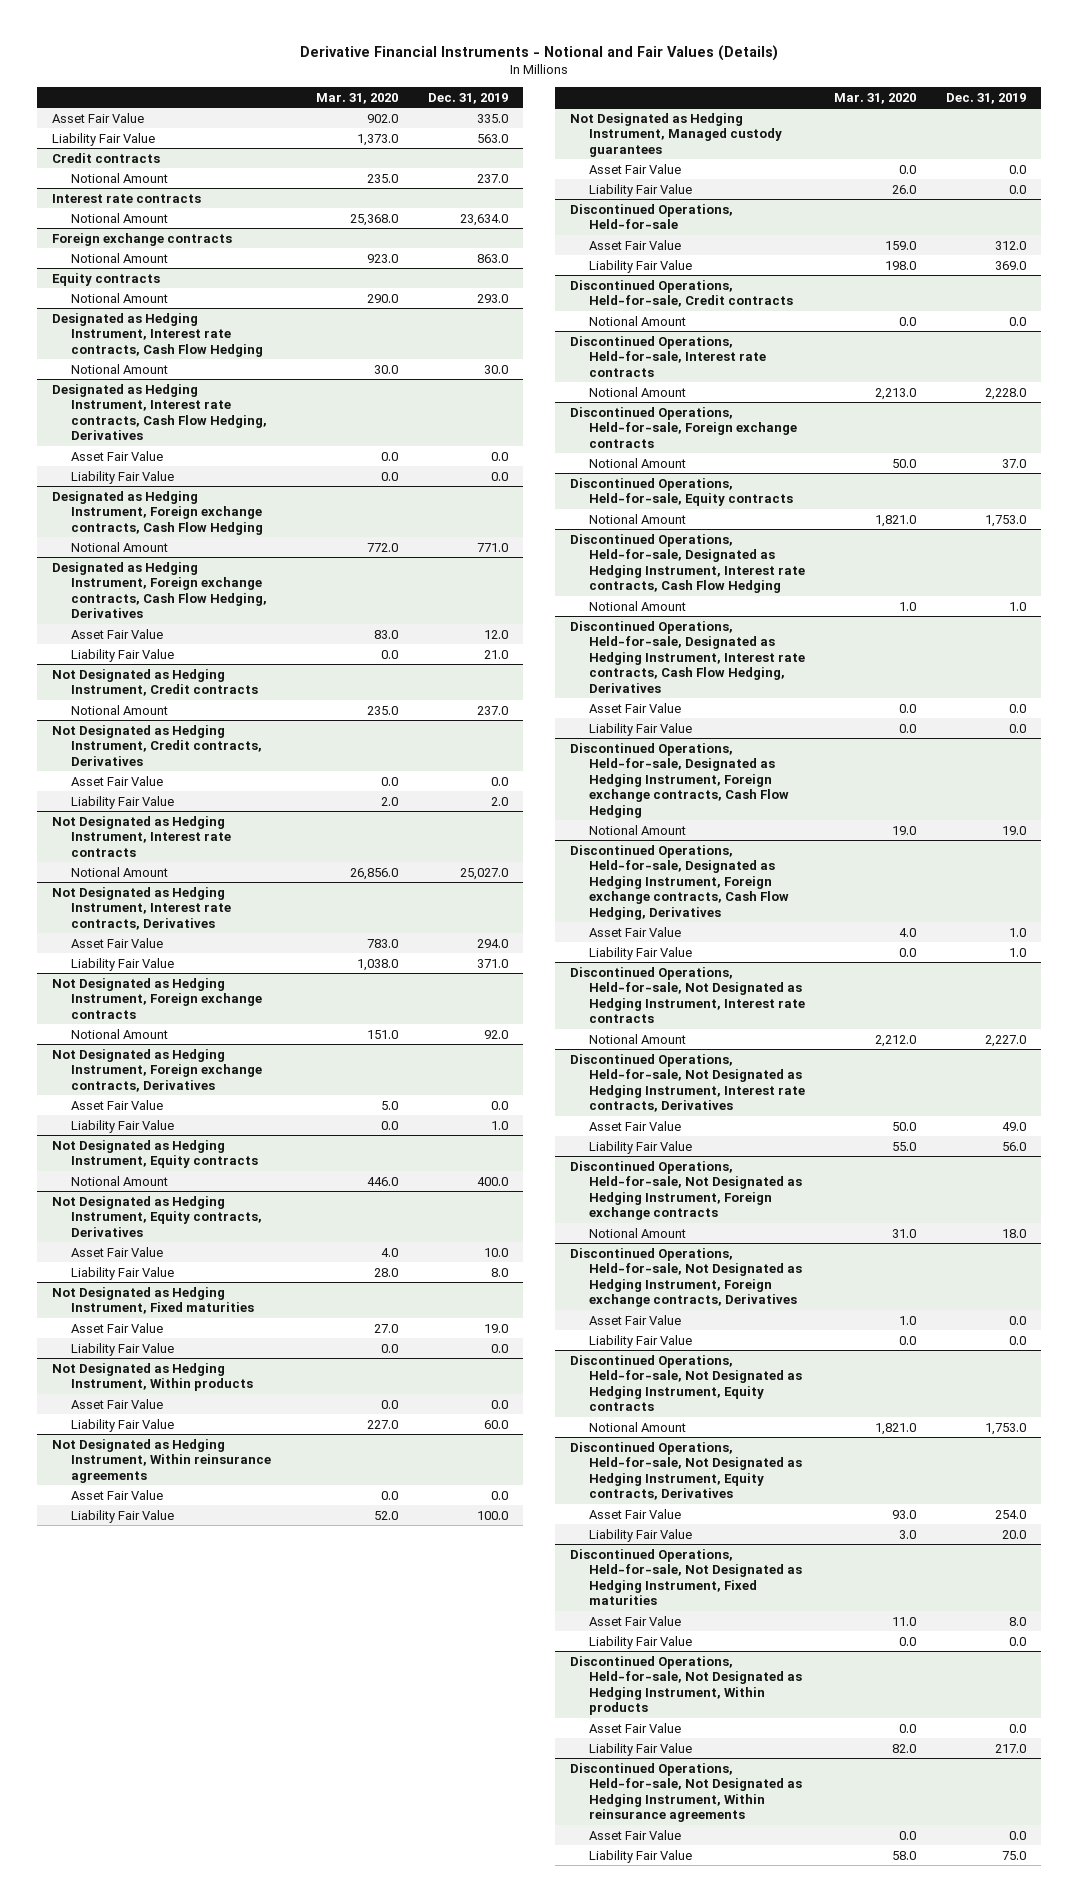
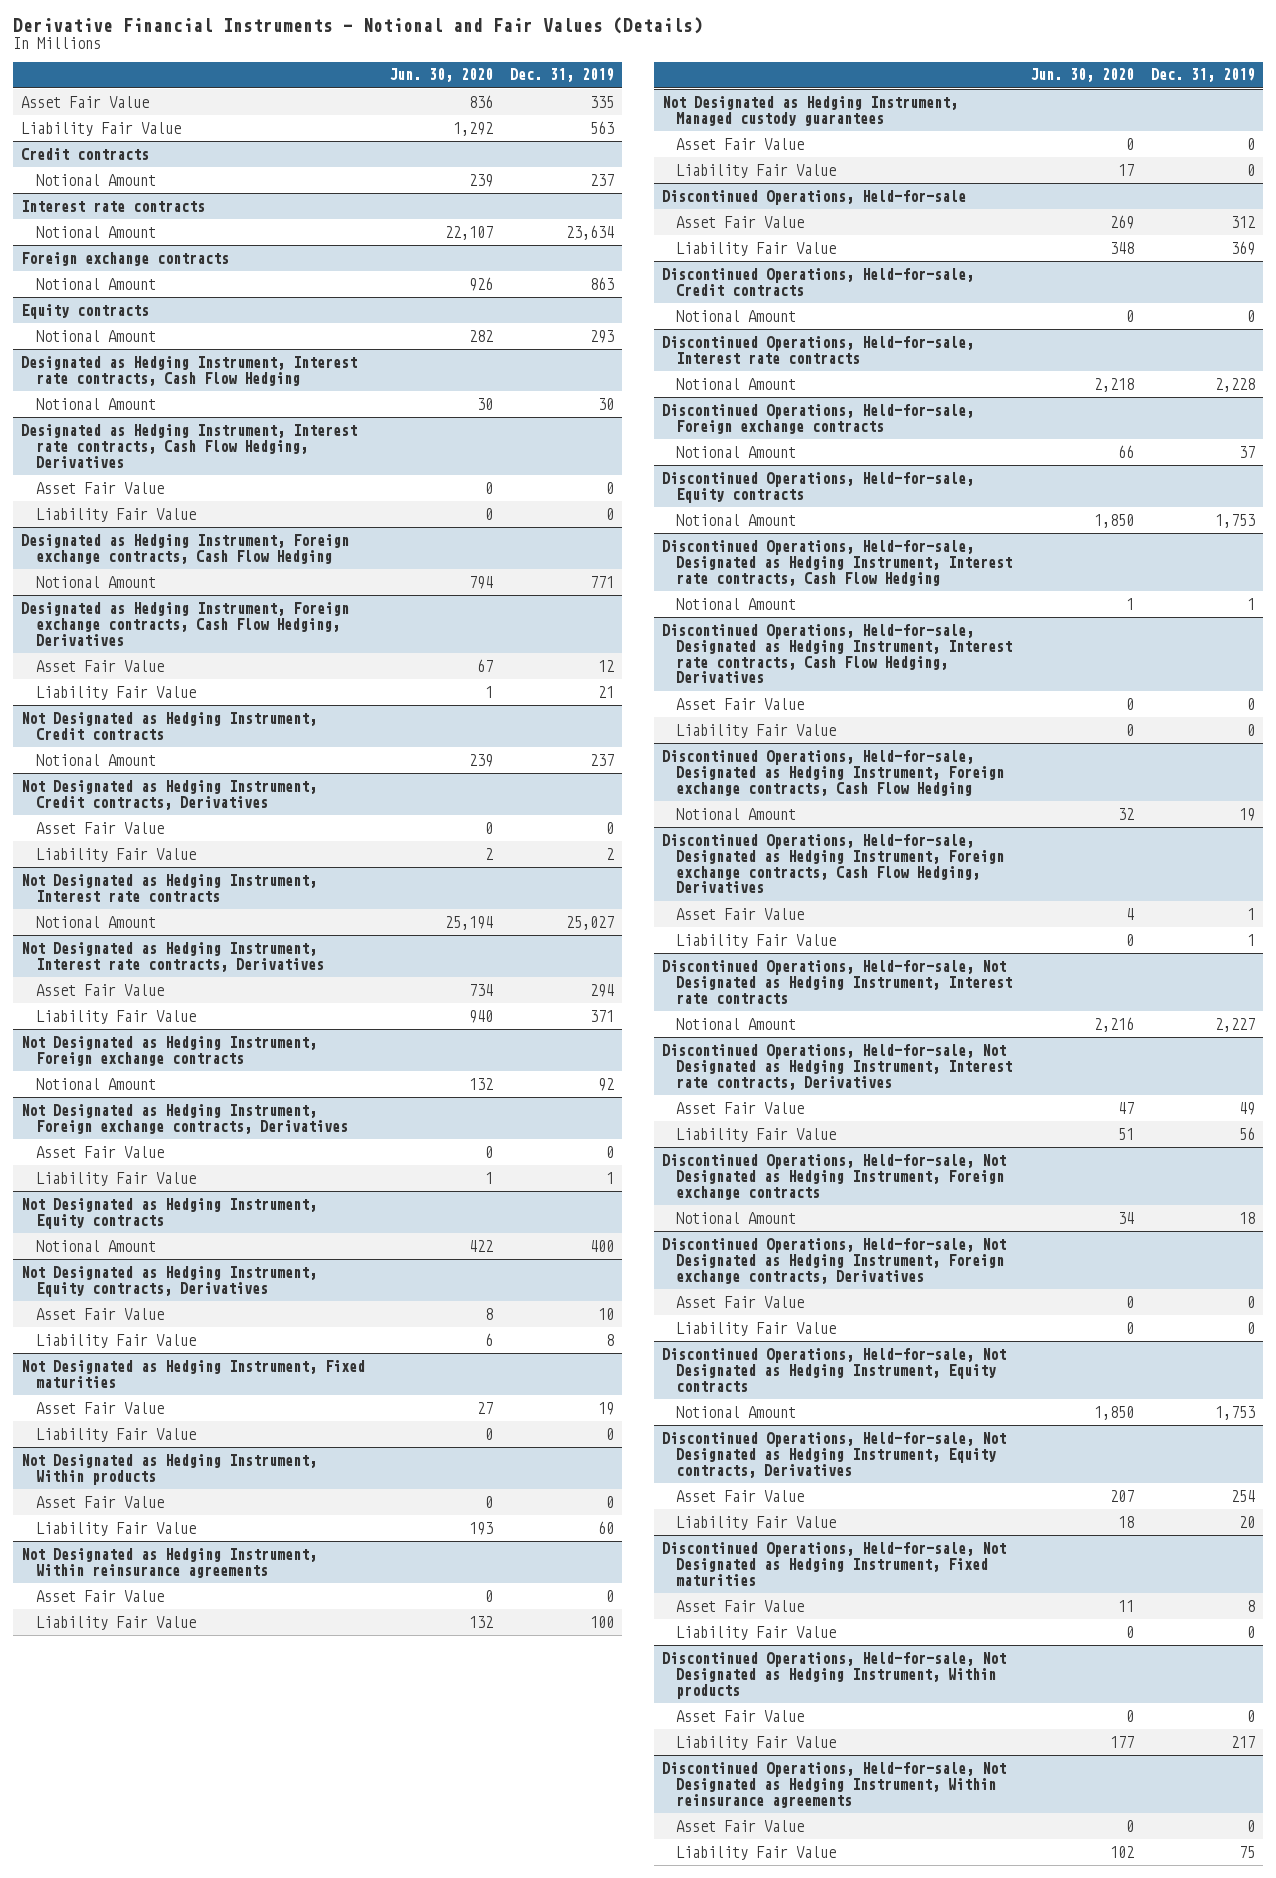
[316,92,399,104] Mar. 31, 2020 -> none
none -> [388,68,493,83] Jun. 30, 2020
[476,113,508,123] 335.0 -> [589,95,614,108] 335
[476,133,508,143] 563.0 -> [589,120,614,134] 563
[476,173,508,183] 237.0 -> [589,173,614,186] 237
[459,213,508,226] 23,634.0 -> [565,224,614,240] 23,634
[476,253,508,263] 863.0 -> [589,276,614,290] 863
[476,293,508,303] 293.0 -> [589,329,614,343] 293
[483,364,508,374] 30.0 -> [597,397,614,410] 30
[490,451,508,461] 0.0 -> [605,481,614,494] 0
[490,471,508,481] 0.0 -> [605,507,614,520] 0
[476,542,508,552] 771.0 -> [589,575,614,588] 771
[483,629,508,639] 12.0 -> [597,659,614,672] 12
[483,649,508,659] 21.0 -> [597,685,614,698] 21
[476,705,508,715] 237.0 -> [589,753,614,766] 237
[490,776,508,786] 0.0 -> [605,821,614,834] 0
[490,796,508,806] 2.0 -> [605,847,614,860] 2
[459,867,508,880] 25,027.0 -> [565,915,614,930] 25,027
[476,938,508,948] 294.0 -> [589,983,614,997] 294
[476,958,508,968] 371.0 -> [589,1009,614,1022] 371
[483,1029,508,1039] 92.0 -> [597,1077,614,1091] 92
[490,1100,508,1110] 0.0 -> [605,1145,614,1158] 0
[490,1120,508,1130] 1.0 -> [605,1171,614,1184] 1
[476,1176,508,1186] 400.0 -> [589,1239,614,1252] 400
[483,1247,508,1257] 10.0 -> [597,1307,614,1320] 10
[490,1267,508,1277] 8.0 -> [605,1333,614,1346] 8
[483,1323,508,1333] 19.0 -> [597,1401,614,1415] 19
[490,1343,508,1353] 0.0 -> [605,1427,614,1440] 0
[490,1399,508,1409] 0.0 -> [605,1495,614,1508] 0
[483,1419,508,1429] 60.0 -> [597,1520,614,1534] 60
[490,1490,508,1500] 0.0 -> [605,1589,614,1602] 0
[476,1510,508,1520] 100.0 -> [589,1615,614,1628] 100
[1009,164,1027,174] 0.0 -> [1246,137,1255,150] 0
[1009,184,1027,194] 0.0 -> [1246,163,1255,176] 0
[995,240,1027,250] 312.0 -> [1230,215,1255,228] 312
[995,260,1027,270] 369.0 -> [1230,240,1255,255] 369
[1009,316,1027,326] 0.0 -> [1246,309,1255,322] 0
[985,387,1027,400] 2,228.0 -> [1214,377,1255,392] 2,228
[1002,458,1027,468] 37.0 -> [1238,445,1255,458] 37
[985,514,1027,527] 1,753.0 -> [1214,513,1255,528] 1,753
[1009,601,1027,611] 1.0 -> [1246,597,1255,610] 1
[1009,703,1027,713] 0.0 -> [1246,697,1255,710] 0
[1009,723,1027,733] 0.0 -> [1246,723,1255,736] 0
[1002,825,1027,835] 19.0 -> [1238,807,1255,821] 19
[1009,927,1027,937] 1.0 -> [1246,907,1255,920] 1
[1009,947,1027,957] 1.0 -> [1246,933,1255,946] 1
[985,1034,1027,1047] 2,227.0 -> [1214,1017,1255,1032] 2,227
[1002,1121,1027,1131] 49.0 -> [1238,1101,1255,1115] 49
[1002,1141,1027,1151] 56.0 -> [1238,1126,1255,1140] 56
[1002,1228,1027,1238] 18.0 -> [1238,1211,1255,1224] 18
[1009,1315,1027,1325] 0.0 -> [1246,1295,1255,1308] 0
[1009,1335,1027,1345] 0.0 -> [1246,1321,1255,1334] 0
[985,1422,1027,1435] 1,753.0 -> [1214,1405,1255,1420] 1,753
[995,1509,1027,1519] 254.0 -> [1230,1489,1255,1502] 254
[1002,1529,1027,1539] 20.0 -> [1238,1515,1255,1528] 20
[1009,1616,1027,1626] 8.0 -> [1246,1599,1255,1612] 8
[1009,1636,1027,1646] 0.0 -> [1246,1625,1255,1638] 0
[1009,1723,1027,1733] 0.0 -> [1246,1709,1255,1722] 0
[995,1743,1027,1753] 217.0 -> [1230,1735,1255,1748] 217
[1009,1830,1027,1840] 0.0 -> [1246,1819,1255,1832] 0
[1002,1850,1027,1860] 75.0 -> [1238,1845,1255,1858] 75

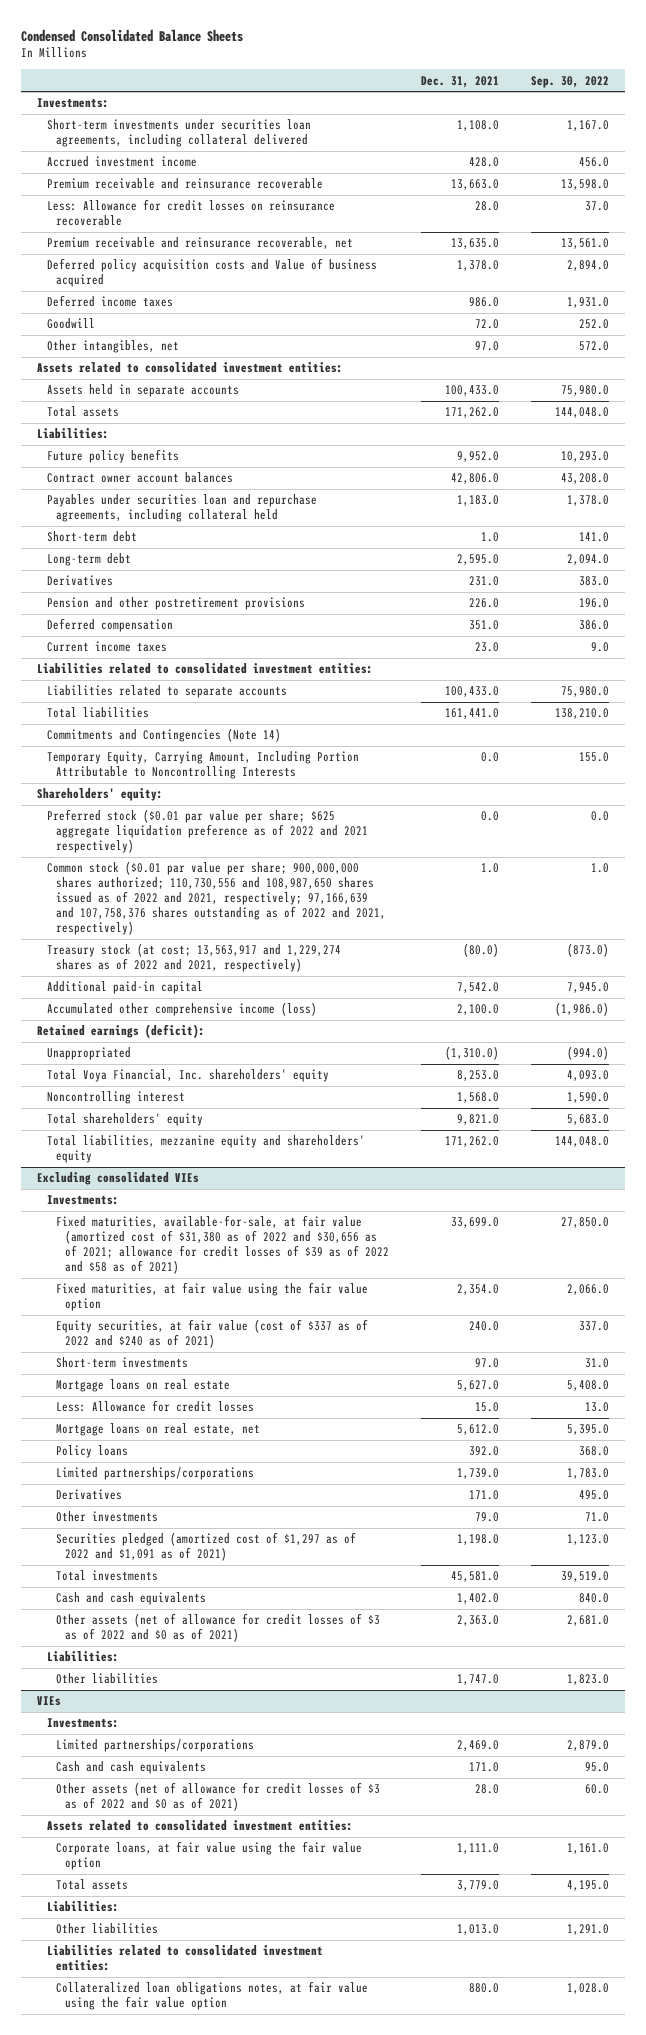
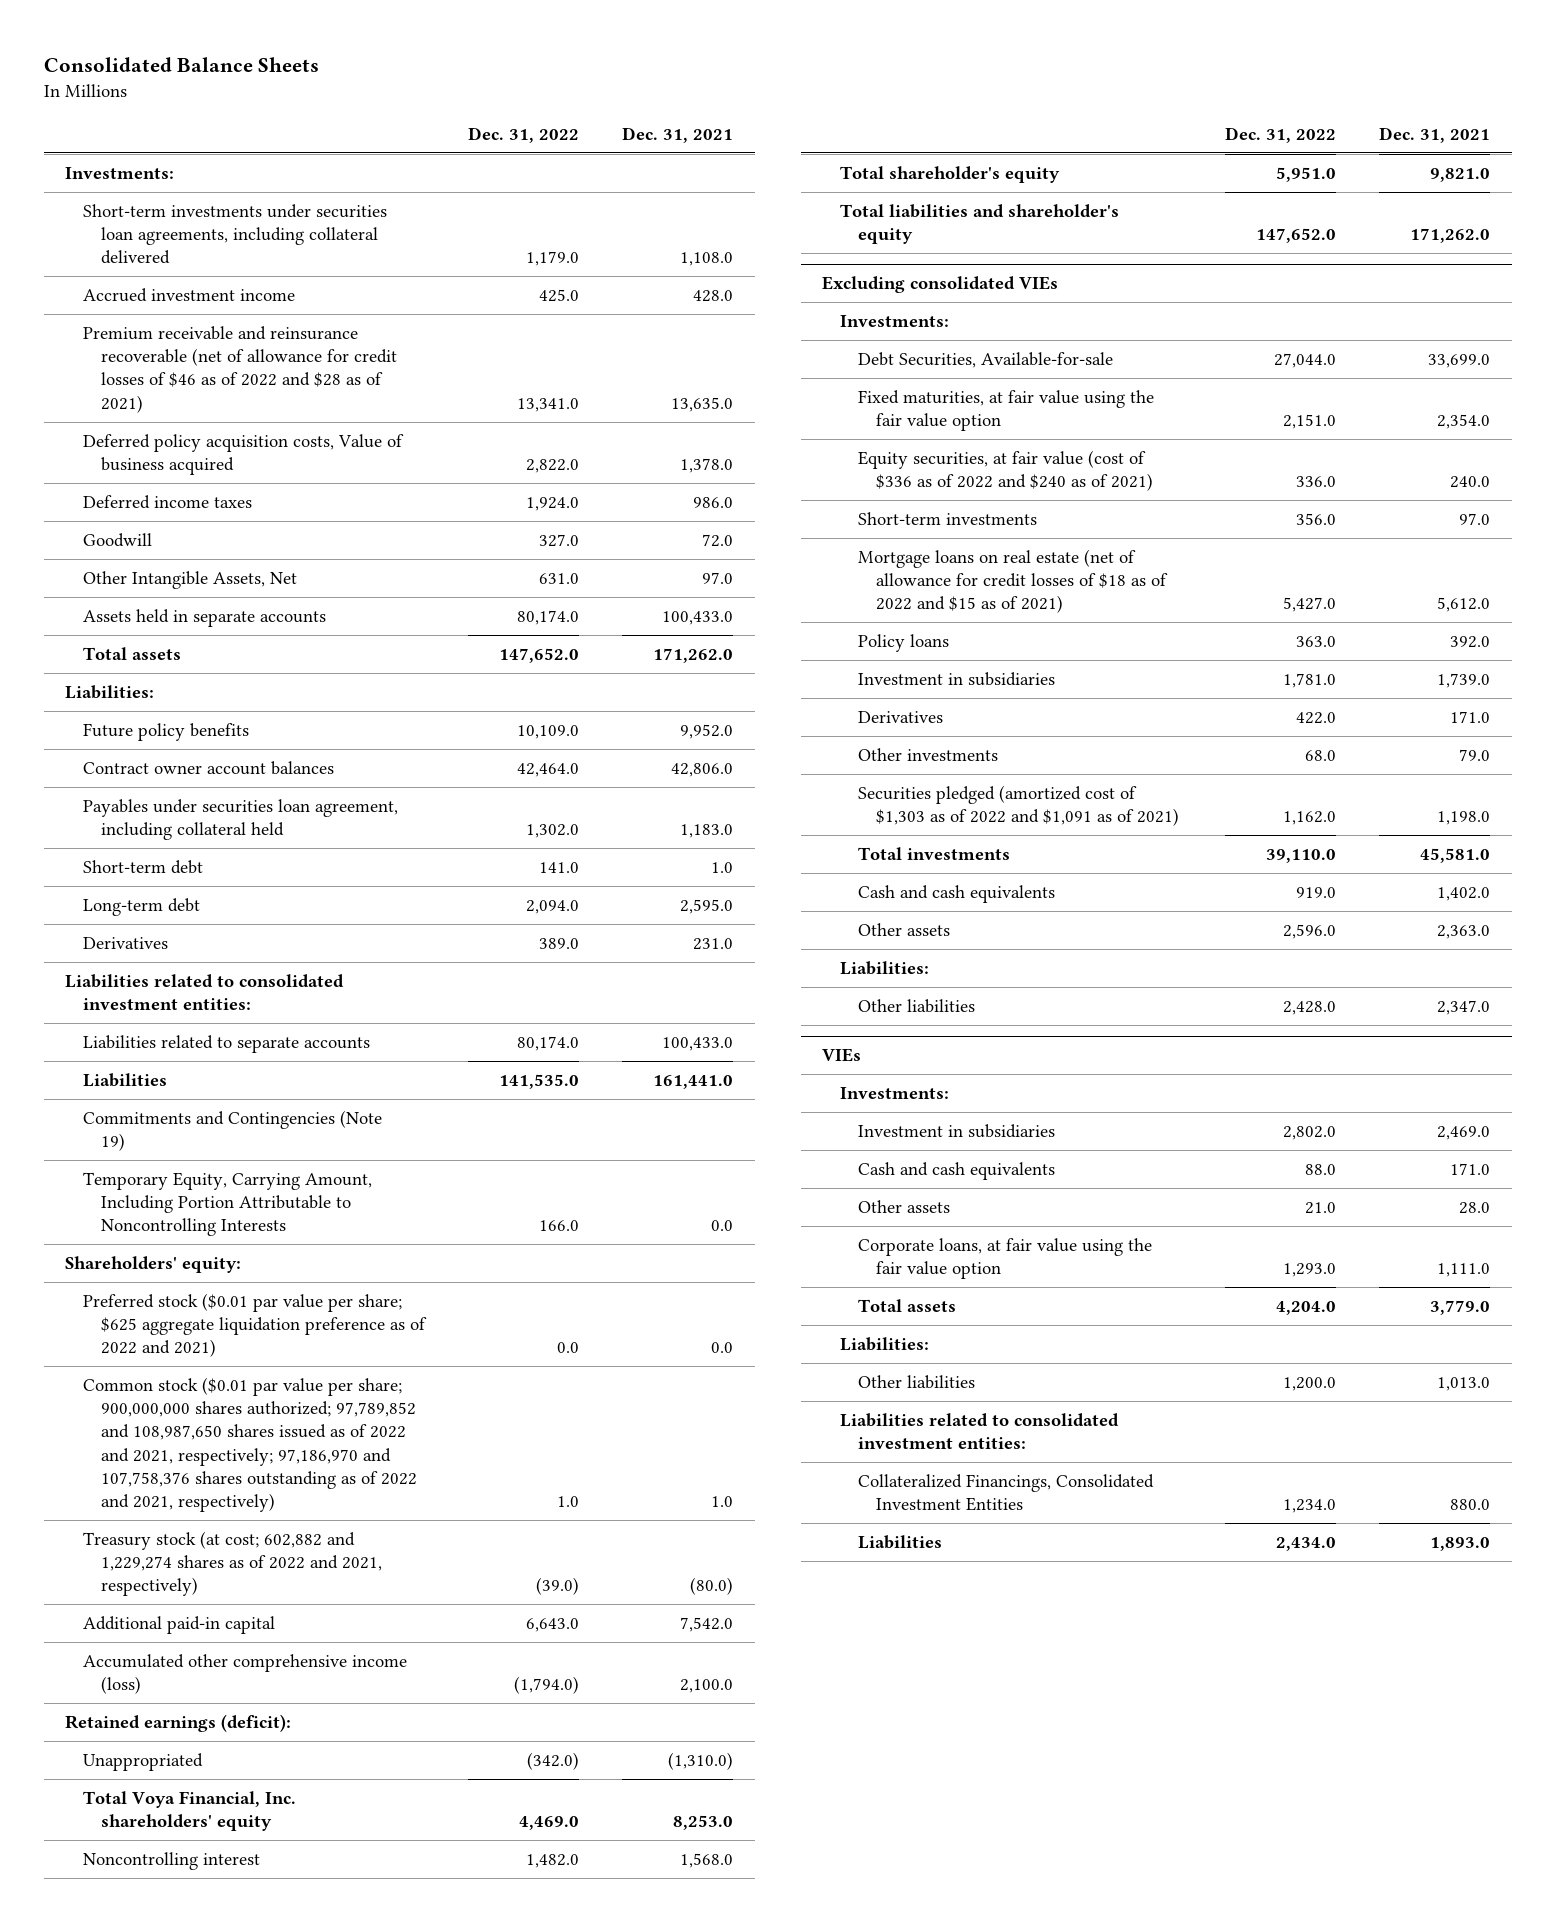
[21,28,244,42] Condensed Consolidated Balance Sheets -> [43,57,319,73] Consolidated Balance Sheets
[530,75,609,88] Sep. 30, 2022 -> none
none -> [468,126,580,143] Dec. 31, 2022
[46,178,323,190] Premium receivable and reinsurance recoverable -> none
[46,199,335,227] Less: Allowance for credit losses on reinsurance recoverable -> none
[46,237,353,250] Premium receivable and reinsurance recoverable, net -> [83,325,398,413] Premium receivable and reinsurance recoverable (net of allowance for credit losses of $46 as of 2022 and $28 as of 2021)
[46,258,377,288] Deferred policy acquisition costs and Value of business acquired -> [83,433,405,476] Deferred policy acquisition costs, Value of business acquired
[37,362,344,374] Assets related to consolidated investment entities: -> none
[46,340,179,354] Other intangibles, net -> [83,570,298,589] Other Intangible Assets, Net
[46,494,317,523] Payables under securities loan and repurchase agreements, including collateral held -> [83,798,399,841] Payables under securities loan agreement, including collateral held
[46,597,305,611] Pension and other postretirement provisions -> none
[46,618,173,633] Deferred compensation -> none
[46,641,167,653] Current income taxes -> none
[46,707,149,719] Total liabilities -> [83,1072,168,1087] Liabilities
[46,728,281,743] Commitments and Contingencies (Note 14) -> [83,1109,383,1152] Commitments and Contingencies (Note 19)
[46,809,369,854] Preferred stock ($0.01 par value per share; $625 aggregate liquidation preference as of 2022 and 2021 respectively) -> [83,1292,428,1358] Preferred stock ($0.01 par value per share; $625 aggregate liquidation preference as of 2022 and 2021)
[46,861,387,936] Common stock ($0.01 par value per share; 900,000,000 shares authorized; 110,730,556 and 108,987,650 shares issued as of 2022 and 2021, respectively; 97,166,639 and 107,758,376 shares outstanding as of 2022 and 2021, respectively) -> [83,1376,418,1513] Common stock ($0.01 par value per share; 900,000,000 shares authorized; 97,789,852 and 108,987,650 shares issued as of 2022 and 2021, respectively; 97,186,970 and 107,758,376 shares outstanding as of 2022 and 2021, respectively)
[46,943,341,973] Treasury stock (at cost; 13,563,917 and 1,229,274 shares as of 2022 and 2021, respectively) -> [83,1530,383,1597] Treasury stock (at cost; 602,882 and 1,229,274 shares as of 2022 and 2021, respectively)
[46,1113,203,1127] Total shareholders' equity -> [840,165,1061,183] Total shareholder's equity
[46,1135,365,1164] Total liabilities, mezzanine equity and shareholders' equity -> [840,203,1120,245] Total liabilities and shareholder's equity
[56,1215,390,1275] Fixed maturities, available-for-sale, at fair value (amortized cost of $31,380 as of 2022 and $30,656 as of 2021; allowance for credit losses of $39 as of 2022 and $58 as of 2021) -> [857,351,1113,368] Debt Securities, Available-for-sale
[56,1319,369,1349] Equity securities, at fair value (cost of $337 as of 2022 and $240 as of 2021) -> [857,449,1153,492] Equity securities, at fair value (cost of $336 as of 2022 and $240 as of 2021)
[56,1379,231,1393] Mortgage loans on real estate -> none
[56,1400,255,1413] Less: Allowance for credit losses -> none
[56,1423,261,1437] Mortgage loans on real estate, net -> [857,548,1168,614] Mortgage loans on real estate (net of allowance for credit losses of $18 as of 2022 and $15 as of 2021)
[56,1467,255,1481] Limited partnerships/corporations -> [857,671,1055,686] Investment in subsidiaries
[56,1532,357,1562] Securities pledged (amortized cost of $1,297 as of 2022 and $1,091 as of 2021) -> [857,784,1179,827] Securities pledged (amortized cost of $1,303 as of 2022 and $1,091 as of 2021)
[56,1613,381,1643] Other assets (net of allowance for credit losses of $3 as of 2022 and $0 as of 2021) -> [857,922,950,936] Other assets
[457,1674,500,1686] 1,747.0 -> [1437,999,1491,1015] 2,347.0
[56,1739,255,1753] Limited partnerships/corporations -> [857,1123,1055,1138] Investment in subsidiaries
[46,1820,353,1832] Assets related to consolidated investment entities: -> none
[56,1782,381,1812] Other assets (net of allowance for credit losses of $3 as of 2022 and $0 as of 2021) -> [857,1199,950,1213] Other assets
[56,1981,369,2011] Collateralized loan obligations notes, at fair value using the fair value option -> [857,1473,1154,1512] Collateralized Financings, Consolidated Investment Entities
none -> [857,1534,942,1549] Liabilities

